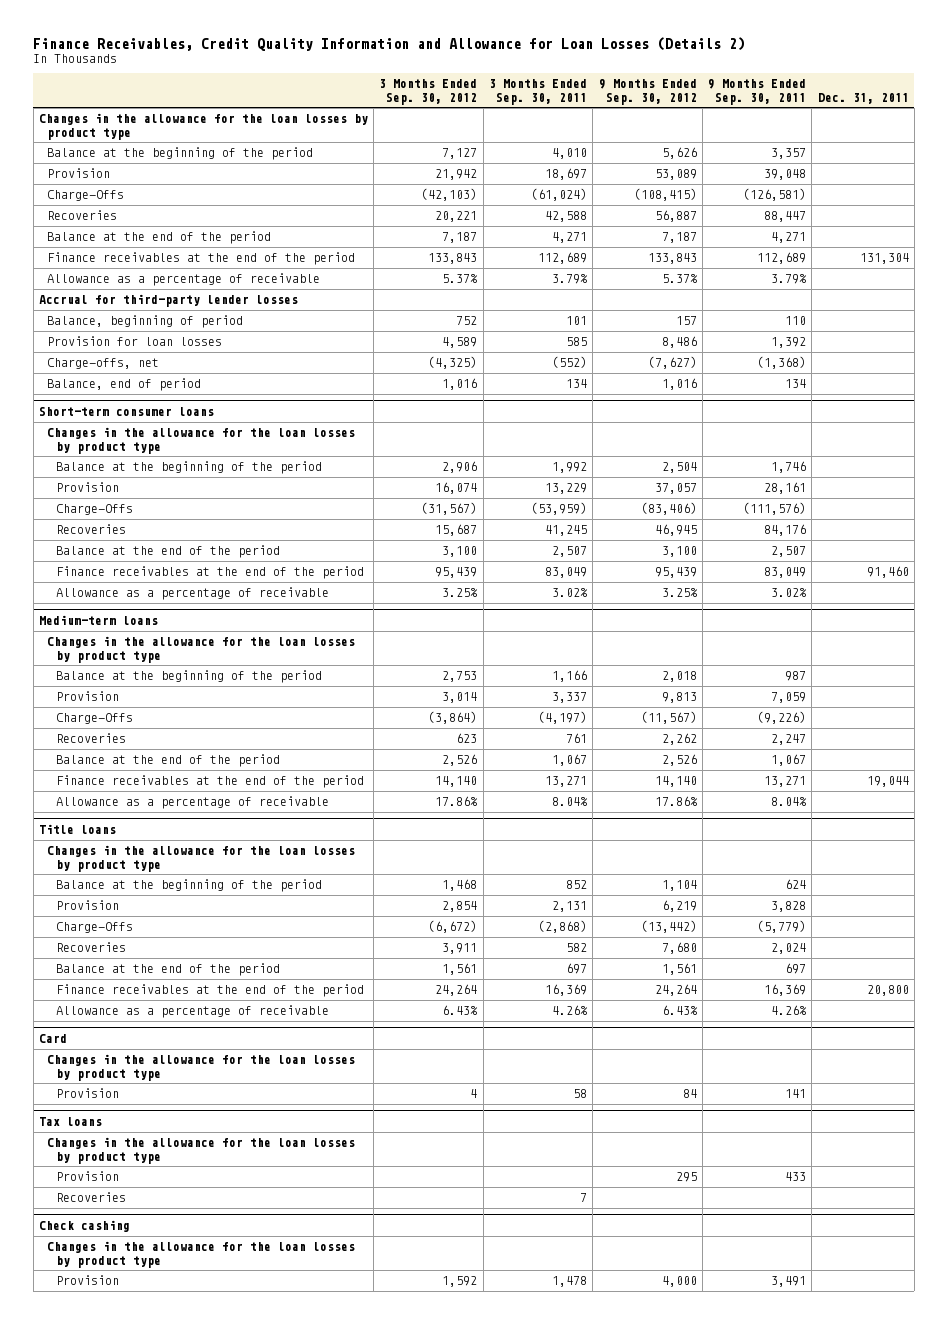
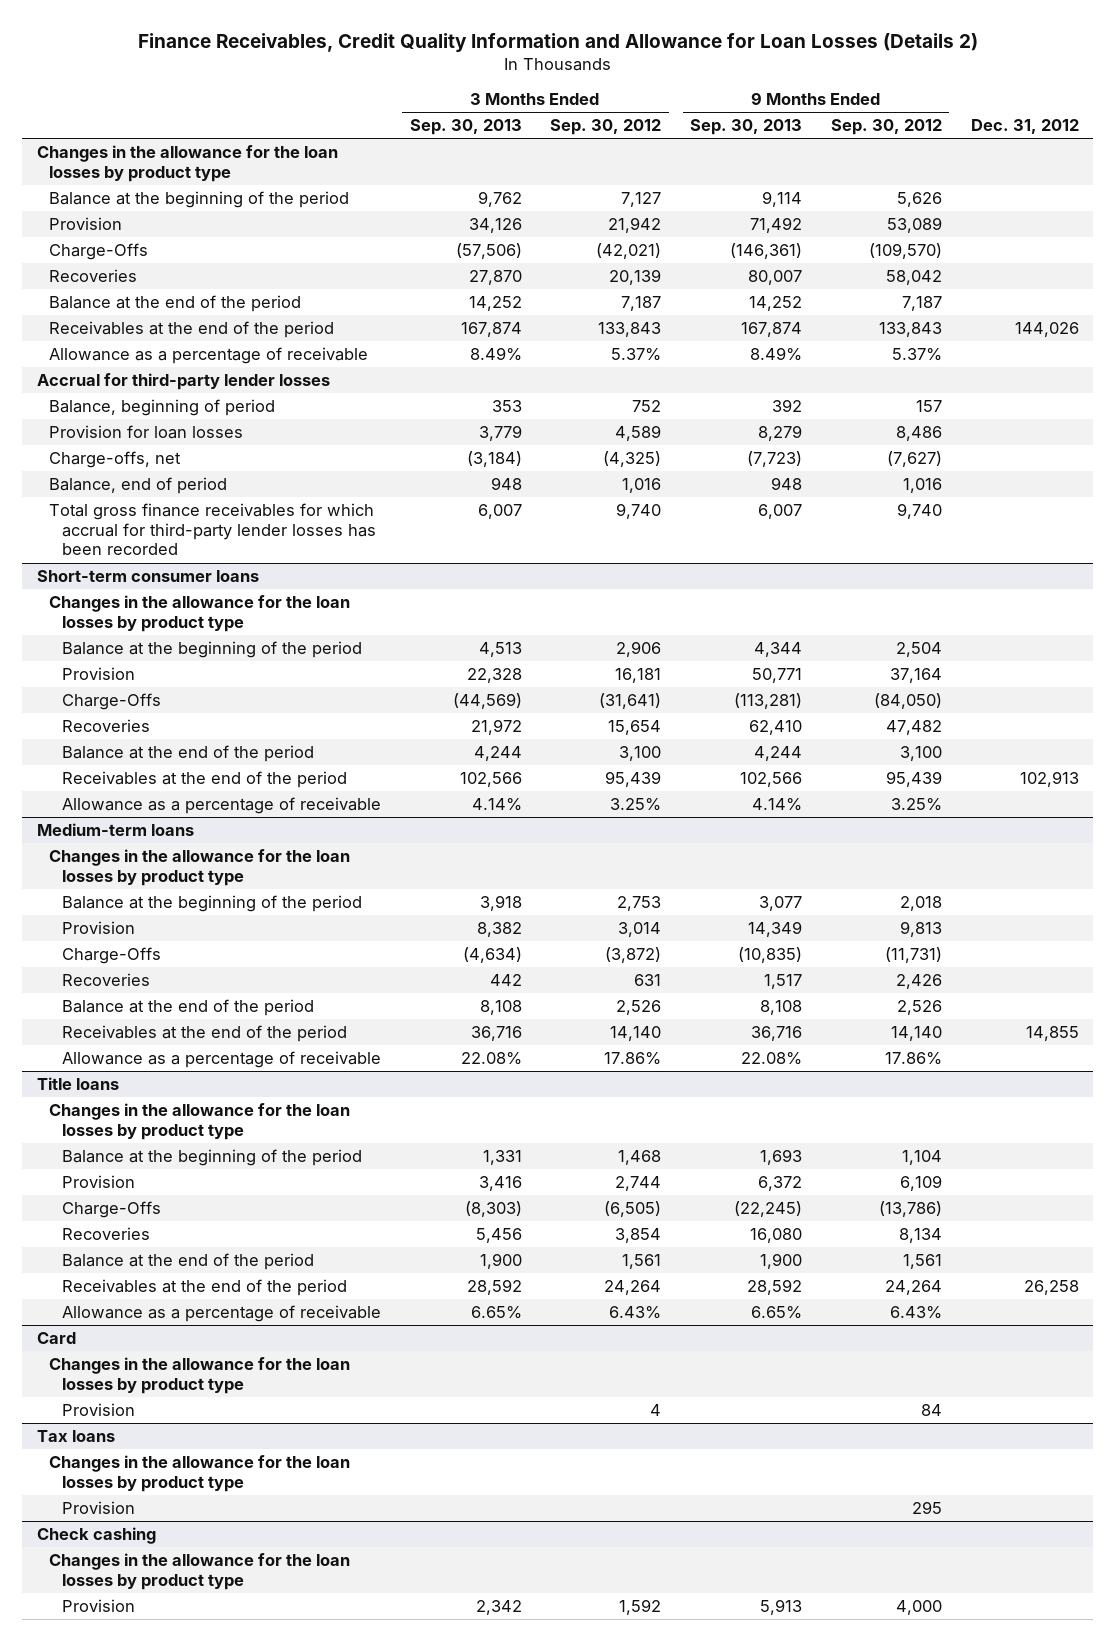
[488,79,587,105] 3 Months Ended Sep. 30, 2011 -> none
[708,79,807,105] 9 Months Ended Sep. 30, 2011 -> none
[817,92,909,104] Dec. 31, 2011 -> none
none -> [409,119,522,136] Sep. 30, 2013
none -> [690,119,803,136] Sep. 30, 2013
none -> [970,119,1079,135] Dec. 31, 2012
[421,188,478,202] (42,103) -> [596,243,662,260] (42,021)
[633,188,697,202] (108,415) -> [868,243,942,260] (109,570)
[435,211,478,223] 20,221 -> [609,269,662,286] 20,139
[654,210,697,223] 56,887 -> [885,270,942,286] 58,042
[47,252,356,266] Finance receivables at the end of the period -> [49,321,335,339] Receivables at the end of the period
none -> [49,503,376,556] Total gross finance receivables for which accrual for third-party lender losses has been recorded
[435,482,478,495] 16,074 -> [615,668,662,684] 16,181
[654,483,697,495] 37,057 -> [889,668,942,684] 37,164
[421,502,478,516] (31,567) -> [599,693,662,710] (31,641)
[640,502,697,516] (83,406) -> [873,693,942,710] (84,050)
[435,524,478,537] 15,687 -> [608,720,662,736] 15,654
[654,524,697,537] 46,945 -> [885,720,942,736] 47,482
[55,566,364,580] Finance receivables at the end of the period -> [61,771,347,789] Receivables at the end of the period
[428,711,478,725] (3,864) -> [605,947,662,964] (3,872)
[640,711,697,725] (11,567) -> [884,947,942,964] (11,731)
[456,733,478,744] 623 -> [634,974,662,987] 631
[661,733,697,746] 2,262 -> [895,974,942,990] 2,426
[55,775,364,789] Finance receivables at the end of the period -> [61,1025,347,1043] Receivables at the end of the period
[442,901,478,913] 2,854 -> [615,1176,662,1192] 2,744
[661,900,697,913] 6,219 -> [899,1175,942,1192] 6,109
[428,920,478,934] (6,672) -> [604,1201,662,1218] (6,505)
[640,920,697,934] (13,442) -> [878,1201,942,1218] (13,786)
[442,943,478,955] 3,911 -> [615,1228,662,1244] 3,854
[661,942,697,955] 7,680 -> [898,1228,942,1244] 8,134
[55,984,364,998] Finance receivables at the end of the period -> [61,1279,347,1297] Receivables at the end of the period
[55,1192,126,1203] Recoveries -> none

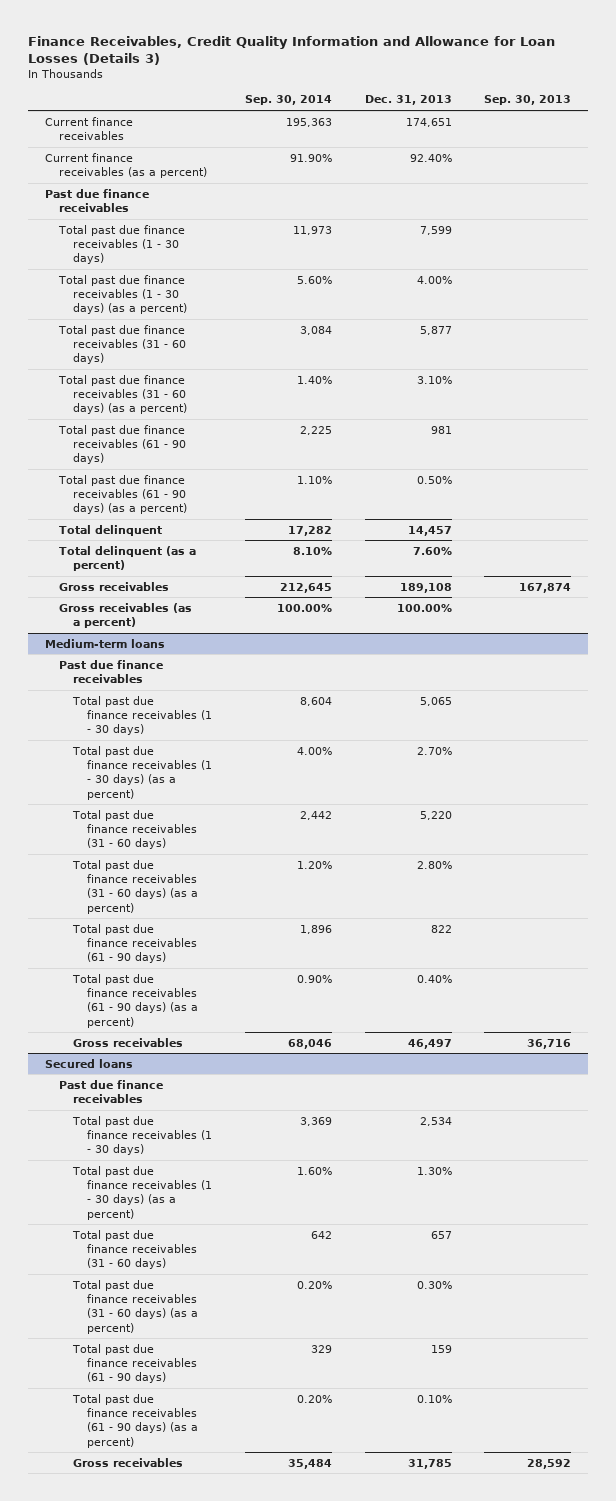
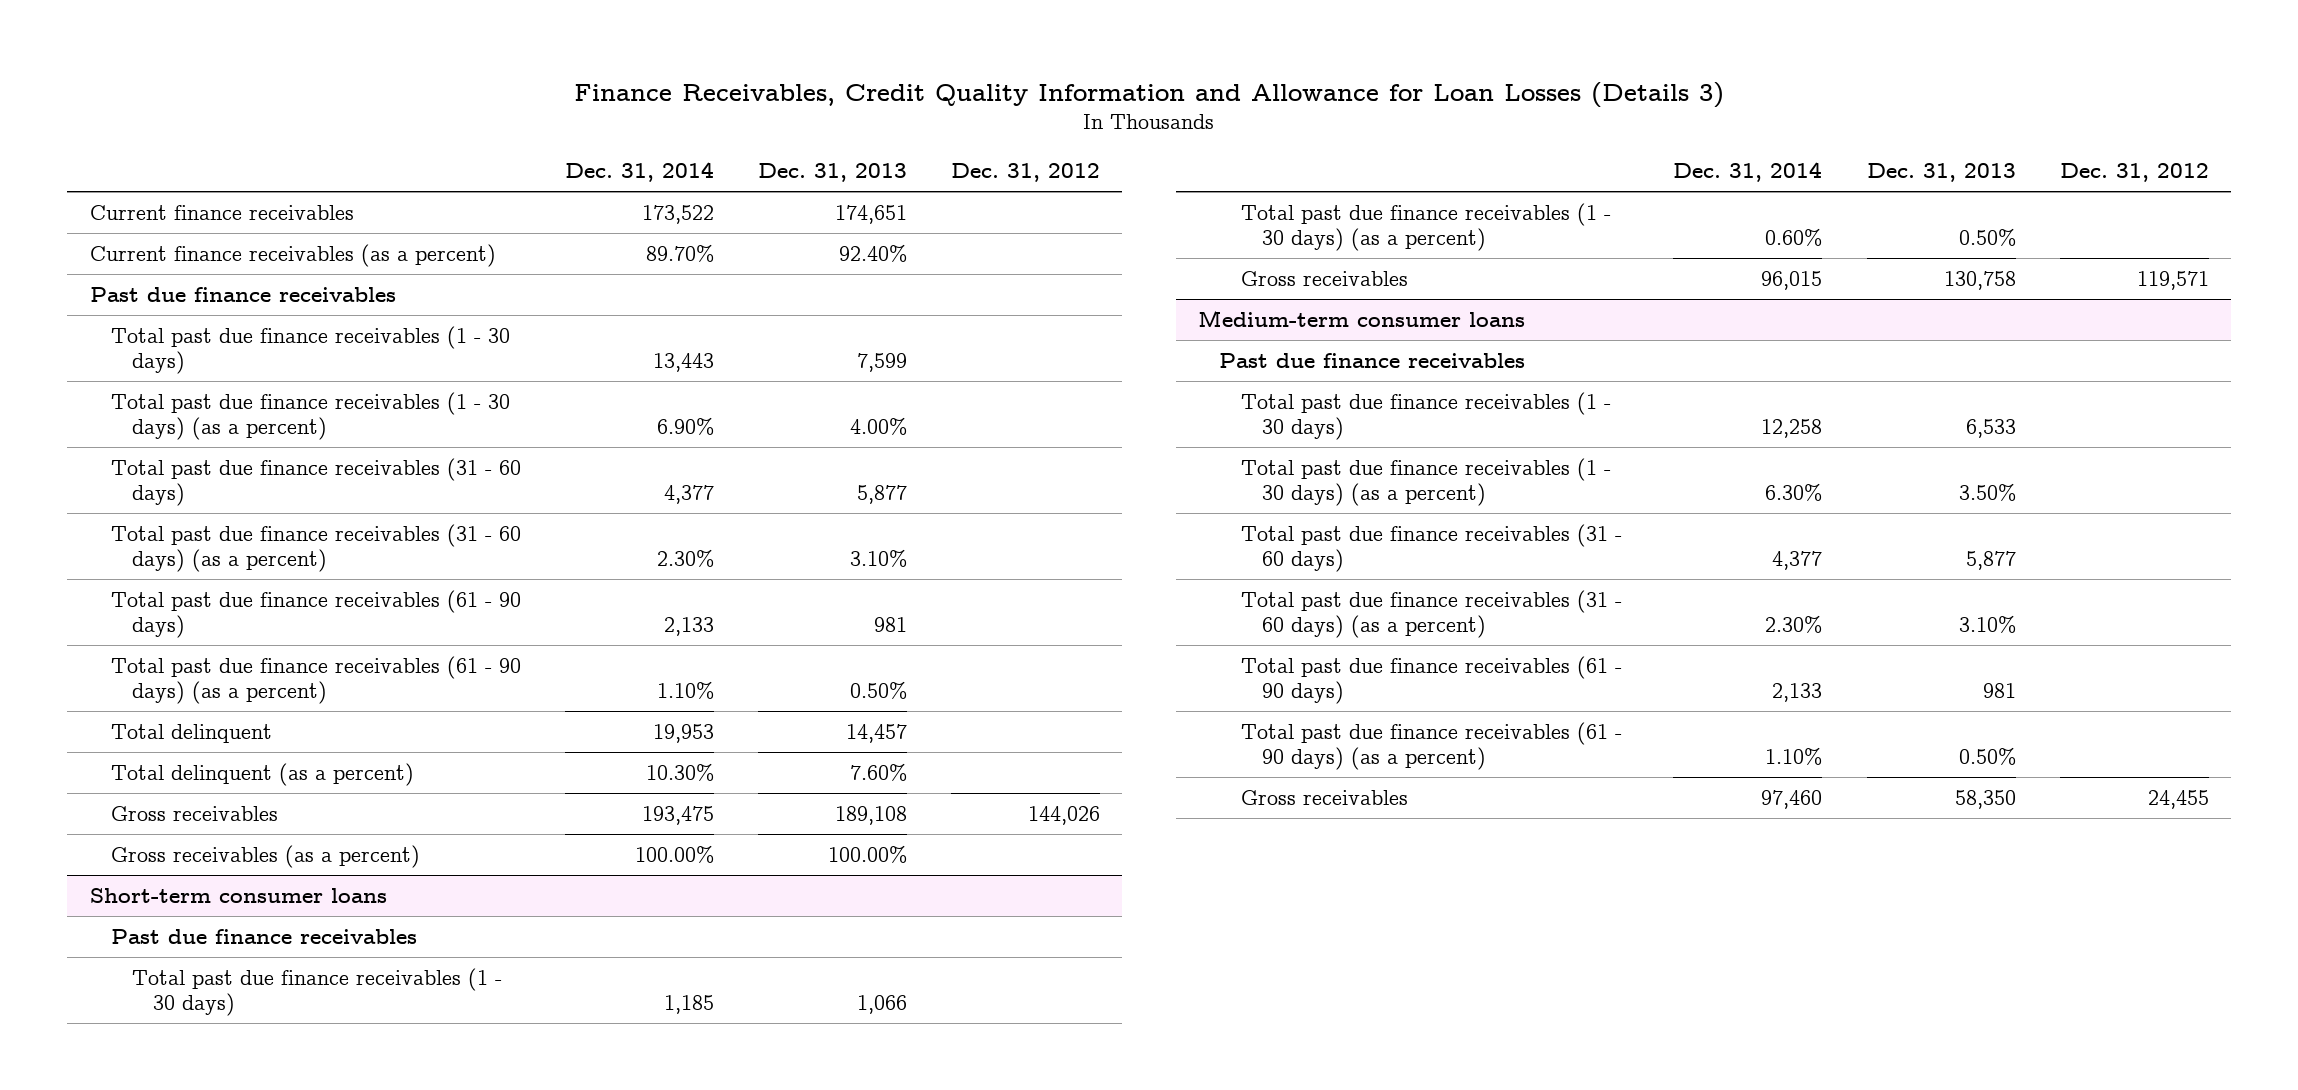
[244,95,332,106] Sep. 30, 2014 -> none
[484,95,572,106] Sep. 30, 2013 -> none
none -> [564,162,714,183] Dec. 31, 2014
none -> [951,163,1101,183] Dec. 31, 2012
[44,638,165,648] Medium-term loans -> none
none -> [89,887,387,903] Short-term consumer loans
[71,809,197,850] Total past due finance receivables (31 - 60 days) -> none
[71,859,198,914] Total past due finance receivables (31 - 60 days) (as a percent) -> none
[71,923,197,964] Total past due finance receivables (61 - 90 days) -> none
[71,973,198,1028] Total past due finance receivables (61 - 90 days) (as a percent) -> none
[44,1058,133,1068] Secured loans -> none
[419,696,452,706] 5,065 -> [857,995,908,1015] 1,066
[416,746,452,755] 2.70% -> [1958,228,2016,247] 0.50%
[407,1038,452,1049] 46,497 -> [1943,270,2016,290] 130,758
none -> [1197,309,1525,327] Medium-term consumer loans
[419,1116,452,1126] 2,534 -> [1965,419,2016,439] 6,533
[416,1166,452,1175] 1.30% -> [1958,483,2016,502] 3.50%
[430,1230,452,1239] 657 -> [1965,551,2016,571] 5,877
[416,1280,452,1289] 0.30% -> [1958,615,2016,634] 3.10%
[430,1344,452,1353] 159 -> [1982,683,2016,699] 981
[416,1394,452,1403] 0.10% -> [1958,747,2016,766] 0.50%
[407,1458,452,1469] 31,785 -> [1954,789,2016,809] 58,350

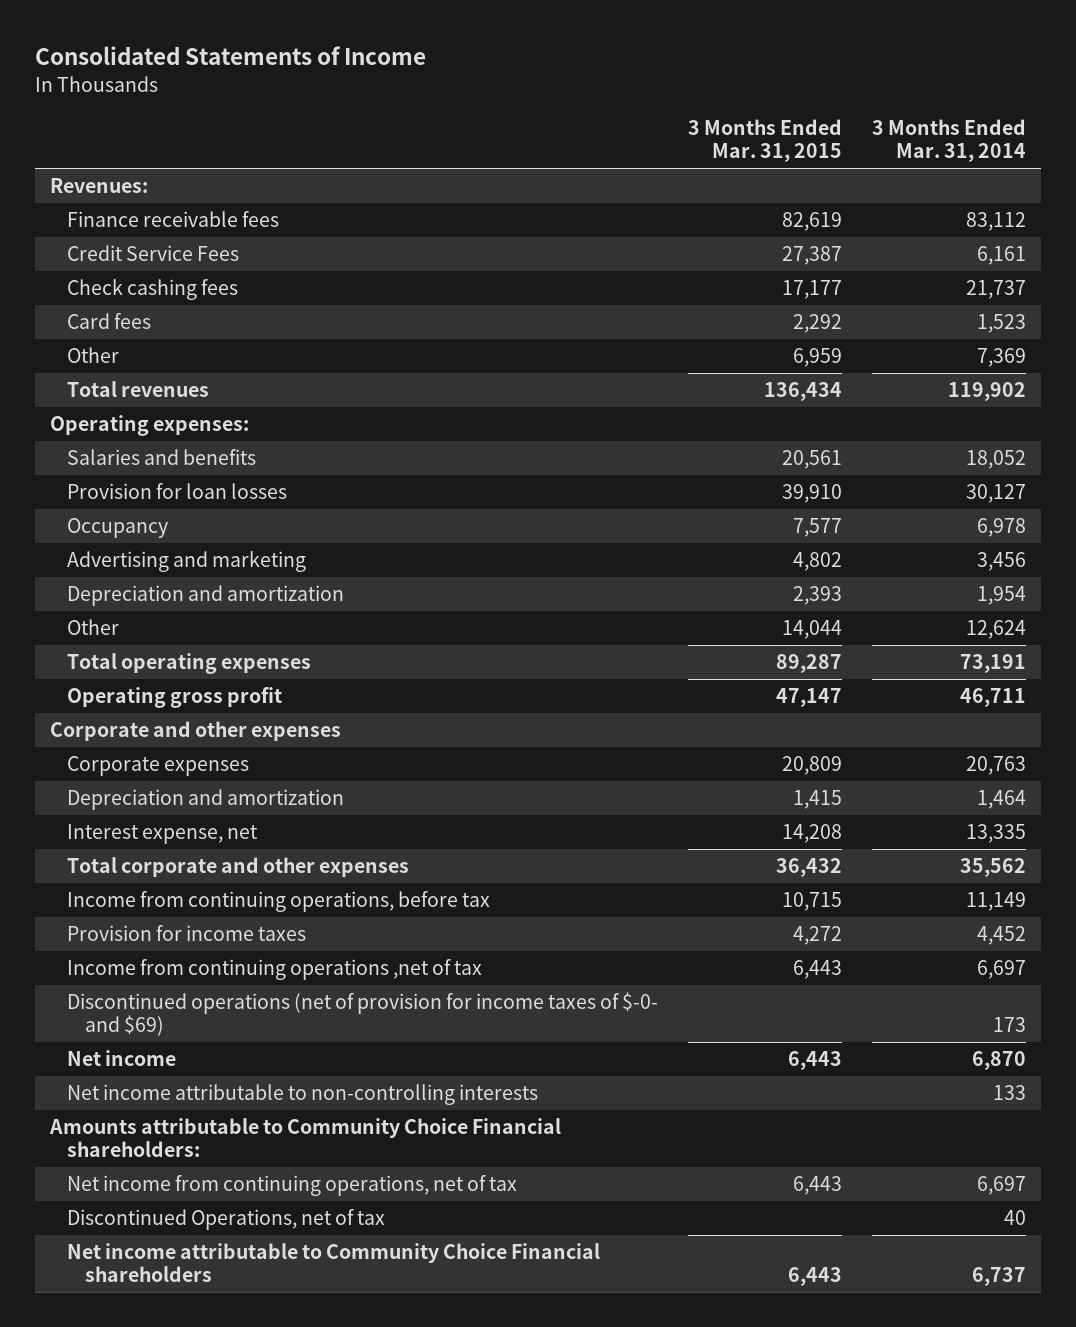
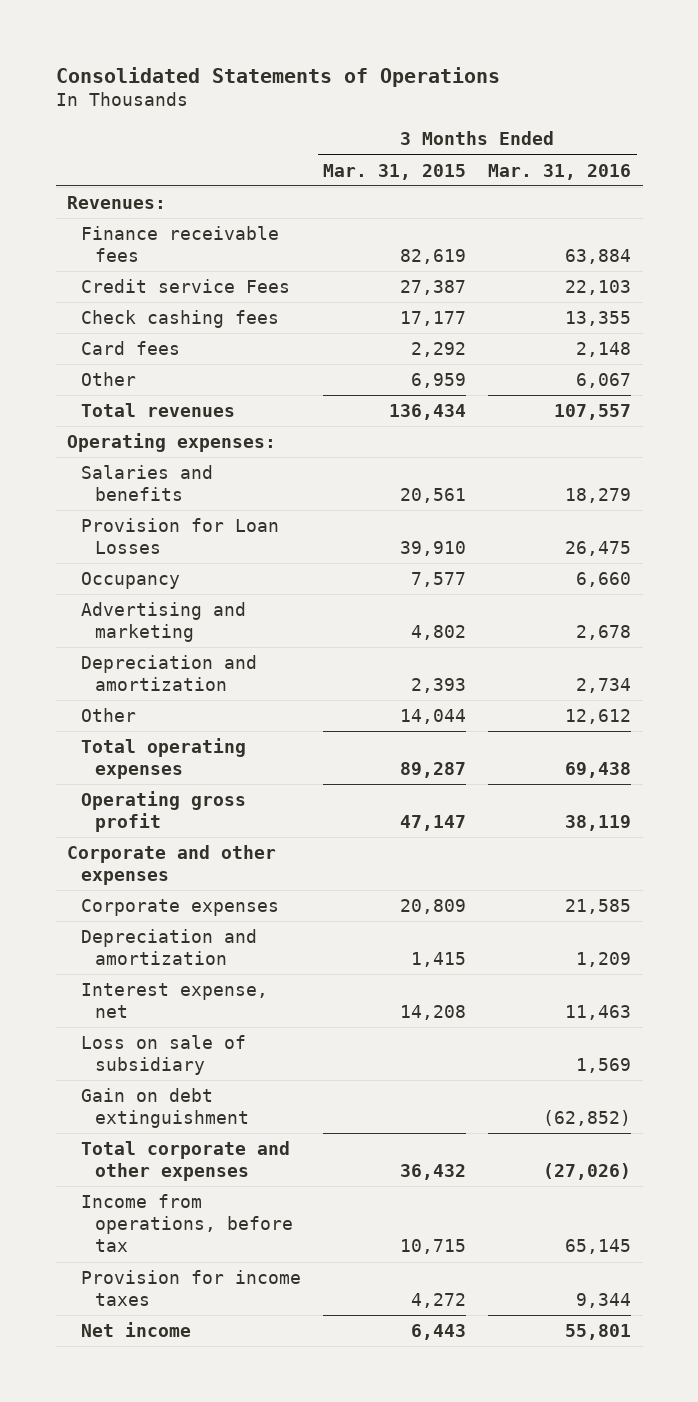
[35,46,427,66] Consolidated Statements of Income -> [55,66,500,87] Consolidated Statements of Operations
[871,119,1026,163] 3 Months Ended Mar. 31, 2014 -> none
none -> [488,163,632,180] Mar. 31, 2016
[67,244,240,261] Credit Service Fees -> [80,278,290,293] Credit service Fees
[67,482,288,499] Provision for loan losses -> [80,517,279,555] Provision for Loan Losses
none -> [80,1034,246,1076] Loss on sale of subsidiary
none -> [80,1087,249,1129] Gain on debt extinguishment
[67,890,491,912] Income from continuing operations, before tax -> [80,1193,293,1253] Income from operations, before tax
[67,958,483,980] Income from continuing operations ,net of tax -> none
[67,991,659,1037] Discontinued operations (net of provision for income taxes of $-0- and $69) -> none
[67,1083,539,1105] Net income attributable to non-controlling interests -> none
[49,1117,562,1158] Amounts attributable to Community Choice Financial shareholders: -> none
[67,1174,518,1196] Net income from continuing operations, net of tax -> none
[67,1208,386,1230] Discontinued Operations, net of tax -> none
[67,1242,601,1283] Net income attributable to Community Choice Financial shareholders -> none

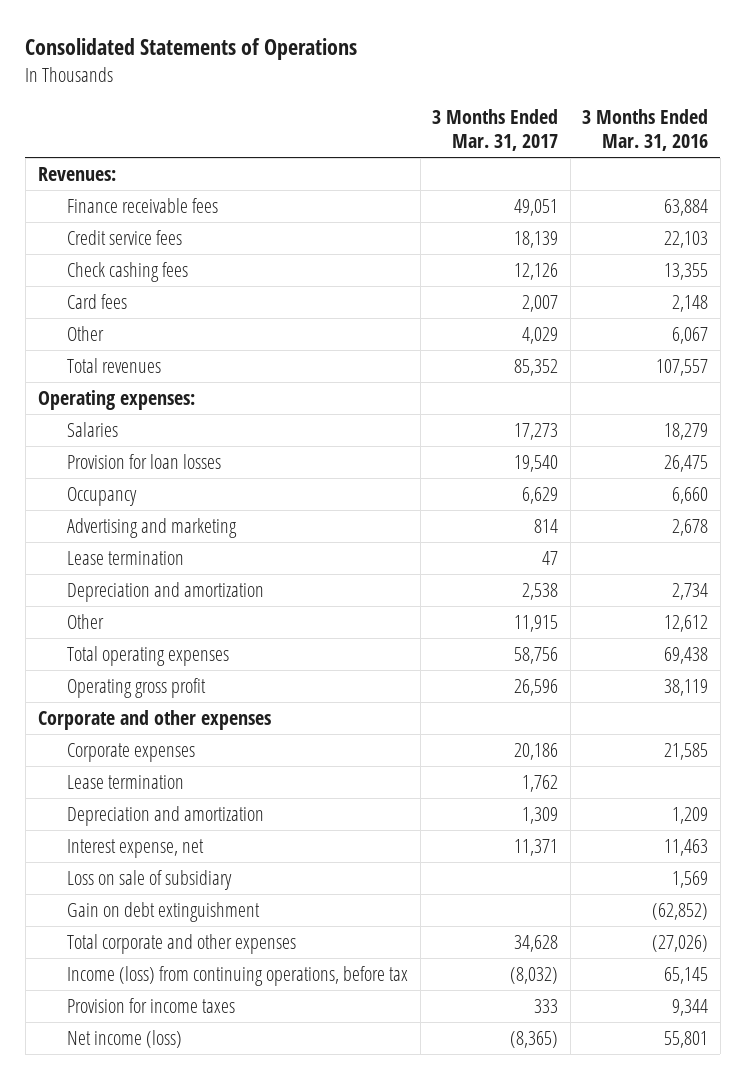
[323,163,467,180] Mar. 31, 2015 -> none
none -> [432,108,559,151] 3 Months Ended Mar. 31, 2017
[80,278,290,293] Credit service Fees -> [67,229,183,245] Credit service fees
[80,464,213,502] Salaries and benefits -> [67,421,119,437] Salaries
[80,517,279,555] Provision for Loan Losses -> [67,453,222,469] Provision for loan losses
none -> [67,550,185,565] Lease termination
none -> [67,774,185,789] Lease termination
[80,1193,293,1253] Income from operations, before tax -> [67,965,409,986] Income (loss) from continuing operations, before tax
[80,1321,191,1337] Net income -> [67,1029,183,1048] Net income (loss)

